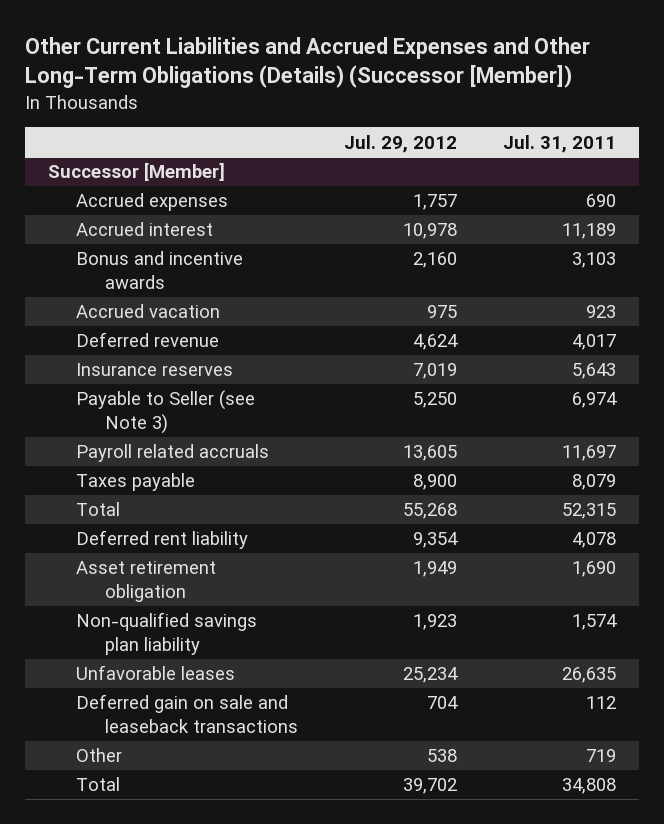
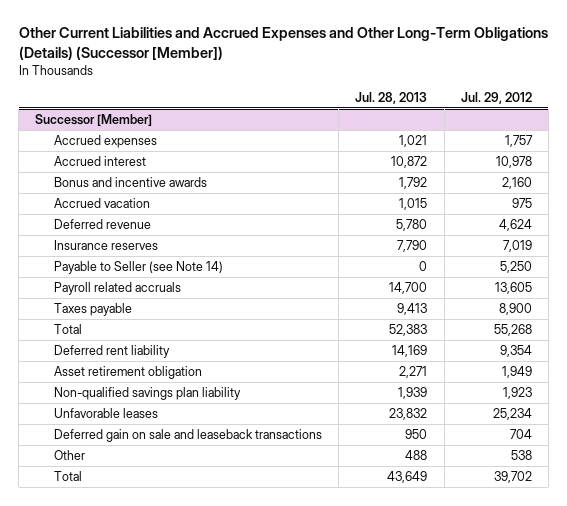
[502,134,616,153] Jul. 31, 2011 -> none
none -> [355,92,428,105] Jul. 28, 2013
[76,390,256,435] Payable to Seller (see Note 3) -> [54,260,224,274] Payable to Seller (see Note 14)

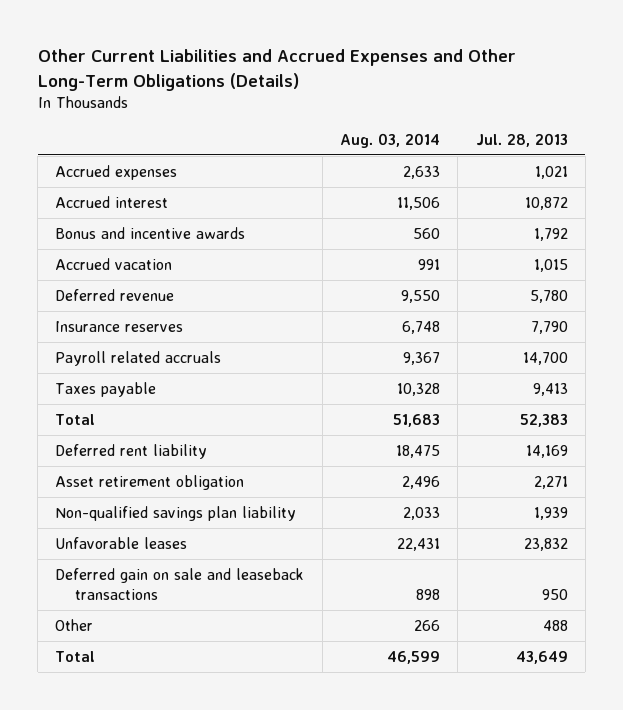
[18,27,548,60] Other Current Liabilities and Accrued Expenses and Other Long-Term Obligations (Details) (Successor [Member]) -> [37,49,516,91] Other Current Liabilities and Accrued Expenses and Other Long-Term Obligations (Details)
[460,92,532,105] Jul. 29, 2012 -> none
none -> [339,132,440,148] Aug. 03, 2014
[35,113,153,126] Successor [Member] -> none
[54,260,224,274] Payable to Seller (see Note 14) -> none

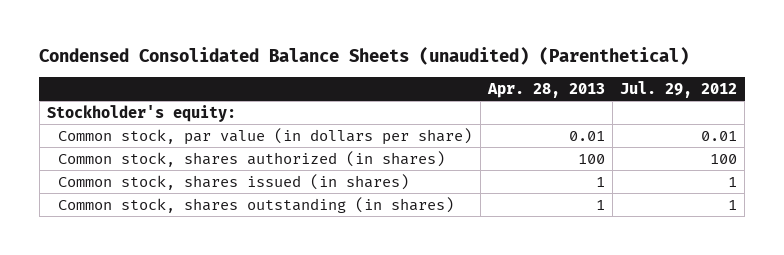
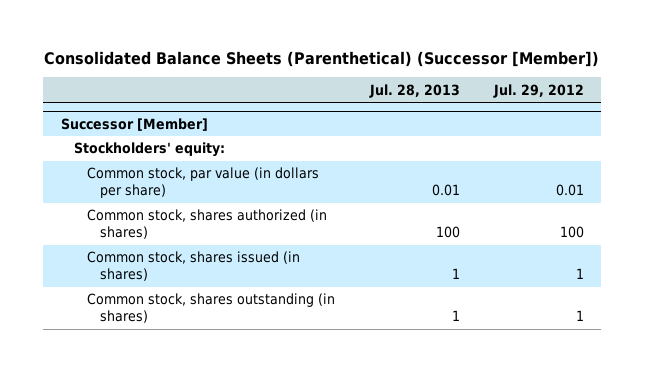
[39,47,690,66] Condensed Consolidated Balance Sheets (unaudited) (Parenthetical) -> [44,51,600,68] Consolidated Balance Sheets (Parenthetical) (Successor [Member])
[486,82,605,98] Apr. 28, 2013 -> none
none -> [368,83,460,98] Jul. 28, 2013
none -> [60,117,208,131] Successor [Member]
[47,104,237,122] Stockholder's equity: -> [73,142,225,158] Stockholders' equity:

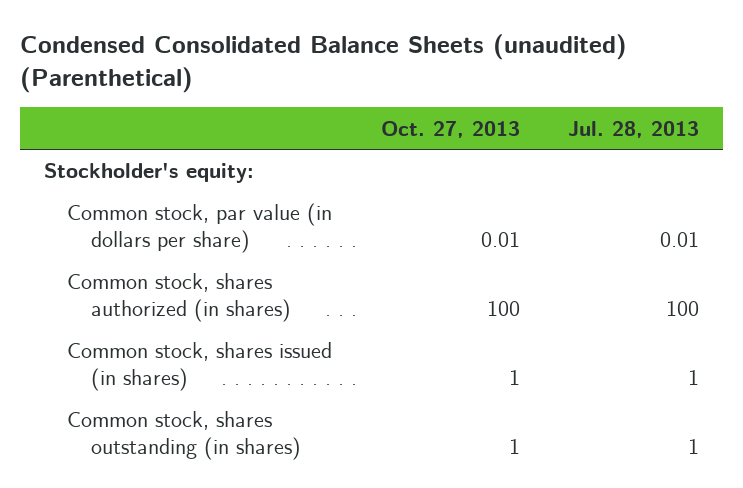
[44,51,600,68] Consolidated Balance Sheets (Parenthetical) (Successor [Member]) -> [19,33,627,93] Condensed Consolidated Balance Sheets (unaudited) (Parenthetical)
[492,83,584,98] Jul. 29, 2012 -> none
none -> [380,120,520,138] Oct. 27, 2013
[60,117,208,131] Successor [Member] -> none
[73,142,225,158] Stockholders' equity: -> [43,163,254,184] Stockholder's equity:

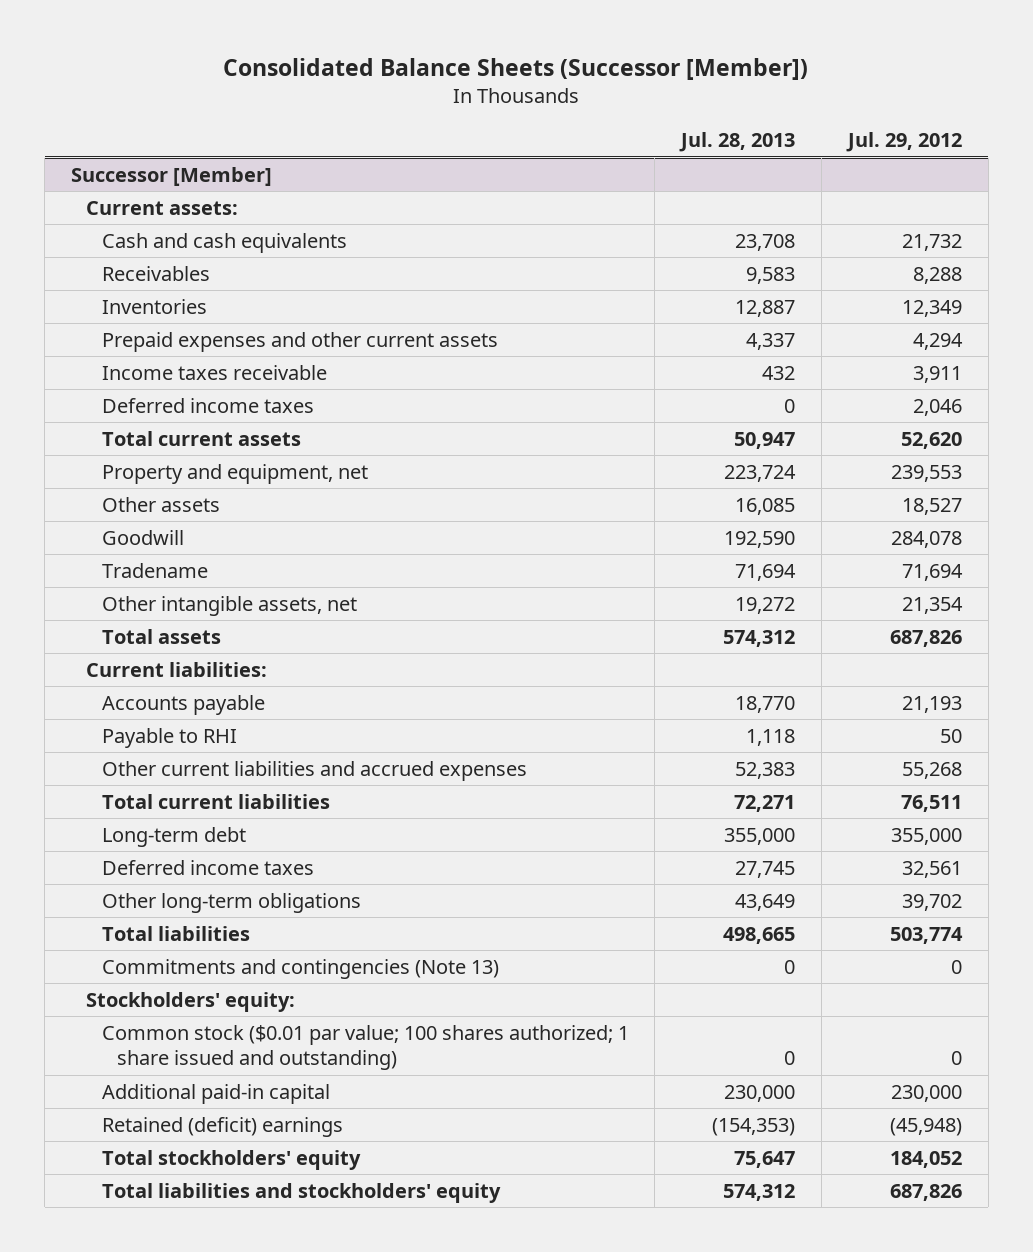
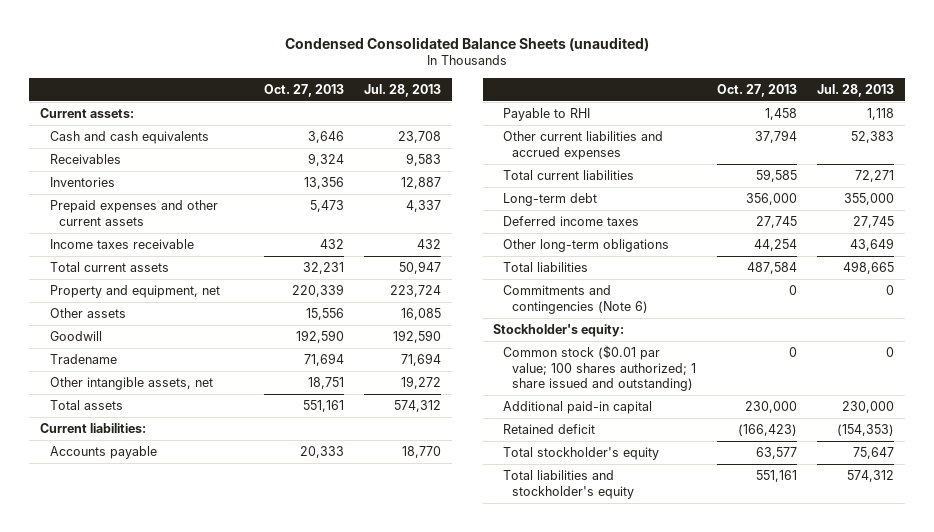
[223,58,809,81] Consolidated Balance Sheets (Successor [Member]) -> [285,36,650,51] Condensed Consolidated Balance Sheets (unaudited)
[845,132,962,153] Jul. 29, 2012 -> none
none -> [263,83,344,97] Oct. 27, 2013
[71,166,273,186] Successor [Member] -> none
[101,397,314,413] Deferred income taxes -> none
[101,958,499,979] Commitments and contingencies (Note 13) -> [502,285,649,314] Commitments and contingencies (Note 6)
[86,991,296,1012] Stockholders' equity: -> [492,324,624,338] Stockholder's equity:
[101,1116,343,1137] Retained (deficit) earnings -> [502,424,595,435] Retained deficit
[101,1149,361,1170] Total stockholders' equity -> [502,447,659,461] Total stockholder's equity
[101,1182,501,1203] Total liabilities and stockholders' equity -> [502,470,635,499] Total liabilities and stockholder's equity

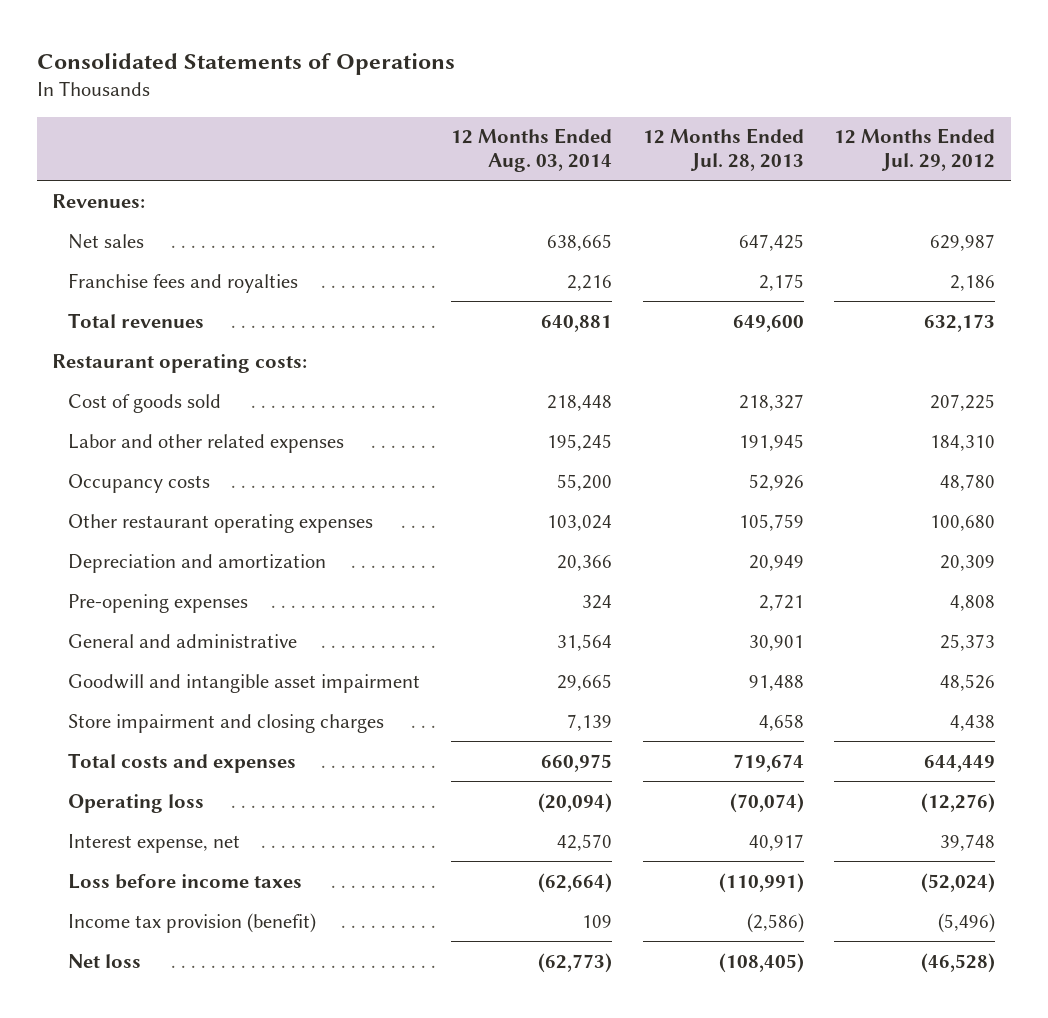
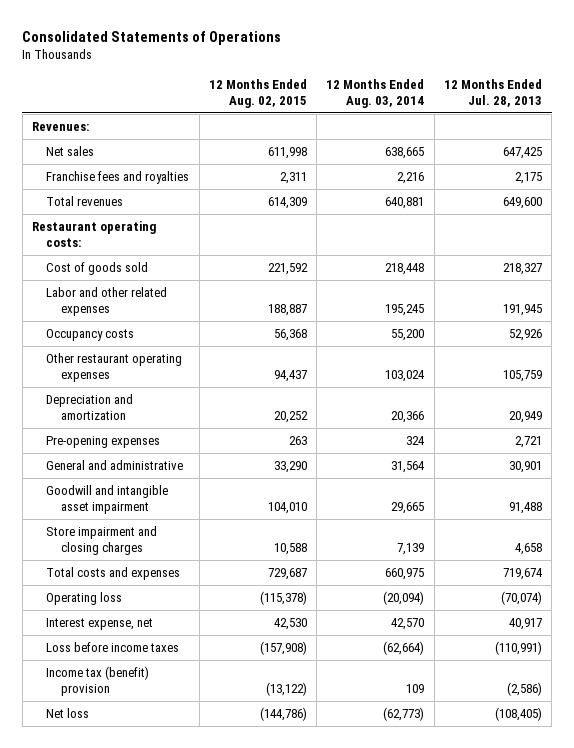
[834,128,996,172] 12 Months Ended Jul. 29, 2012 -> none
none -> [208,79,307,108] 12 Months Ended Aug. 02, 2015
[68,912,317,933] Income tax provision (benefit) -> [46,666,150,696] Income tax (benefit) provision

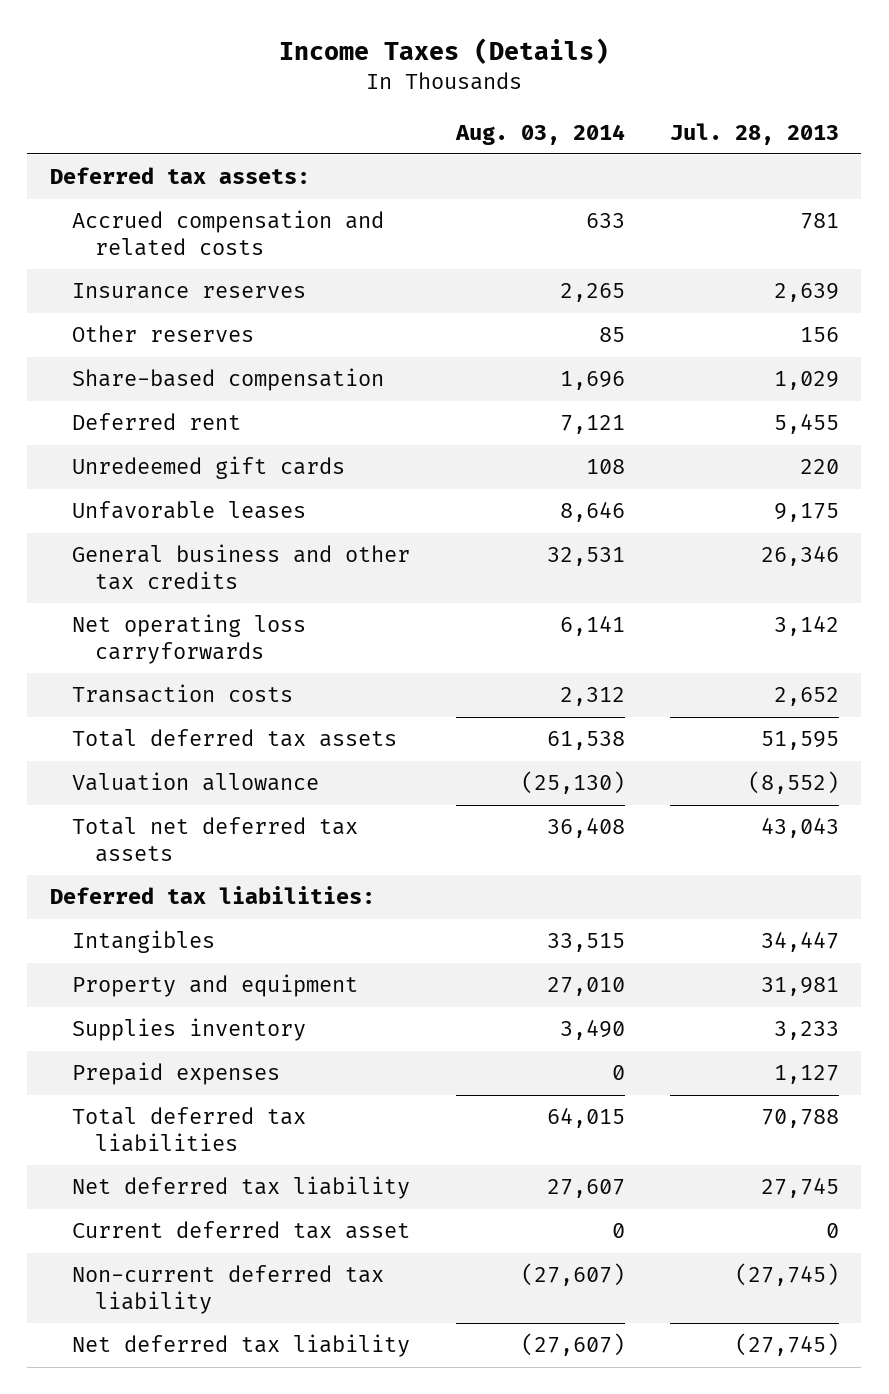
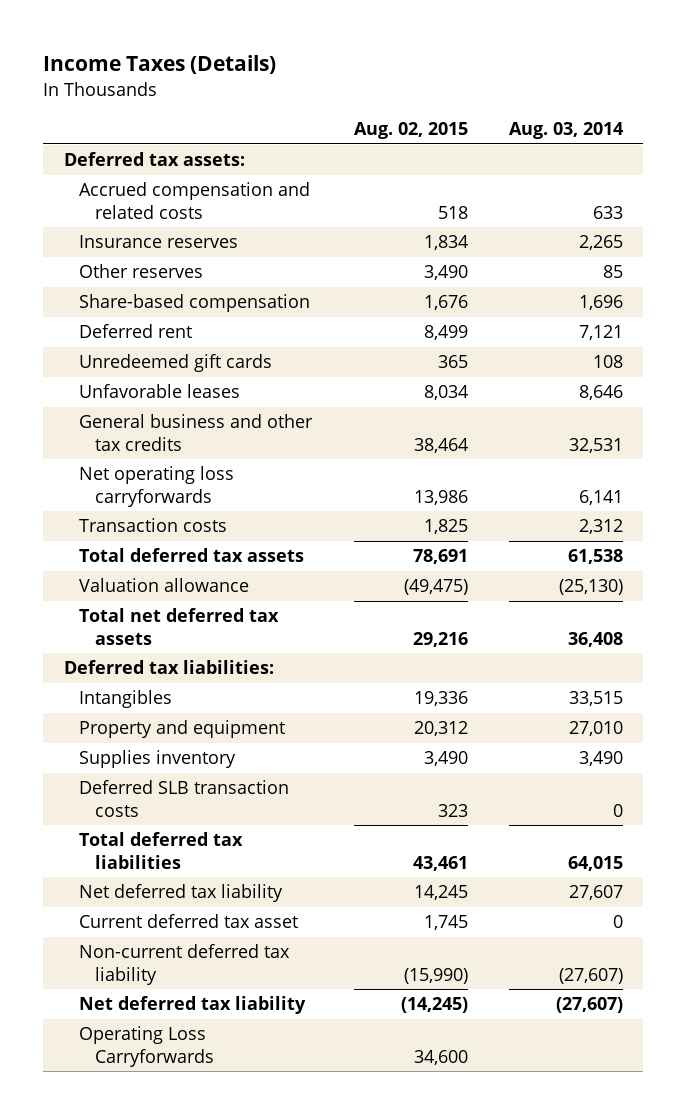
[669,122,839,145] Jul. 28, 2013 -> none
none -> [353,122,468,140] Aug. 02, 2015
[72,1062,281,1086] Prepaid expenses -> none
none -> [79,780,290,818] Deferred SLB transaction costs
none -> [79,1026,215,1068] Operating Loss Carryforwards

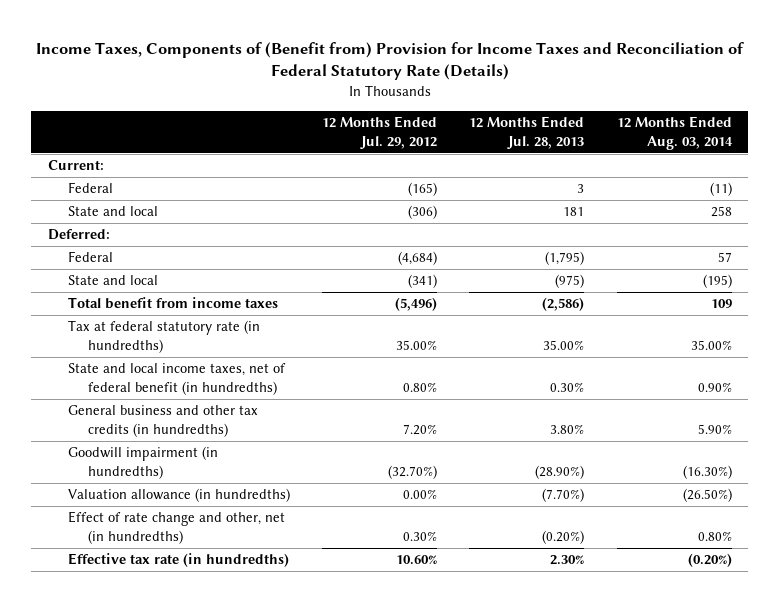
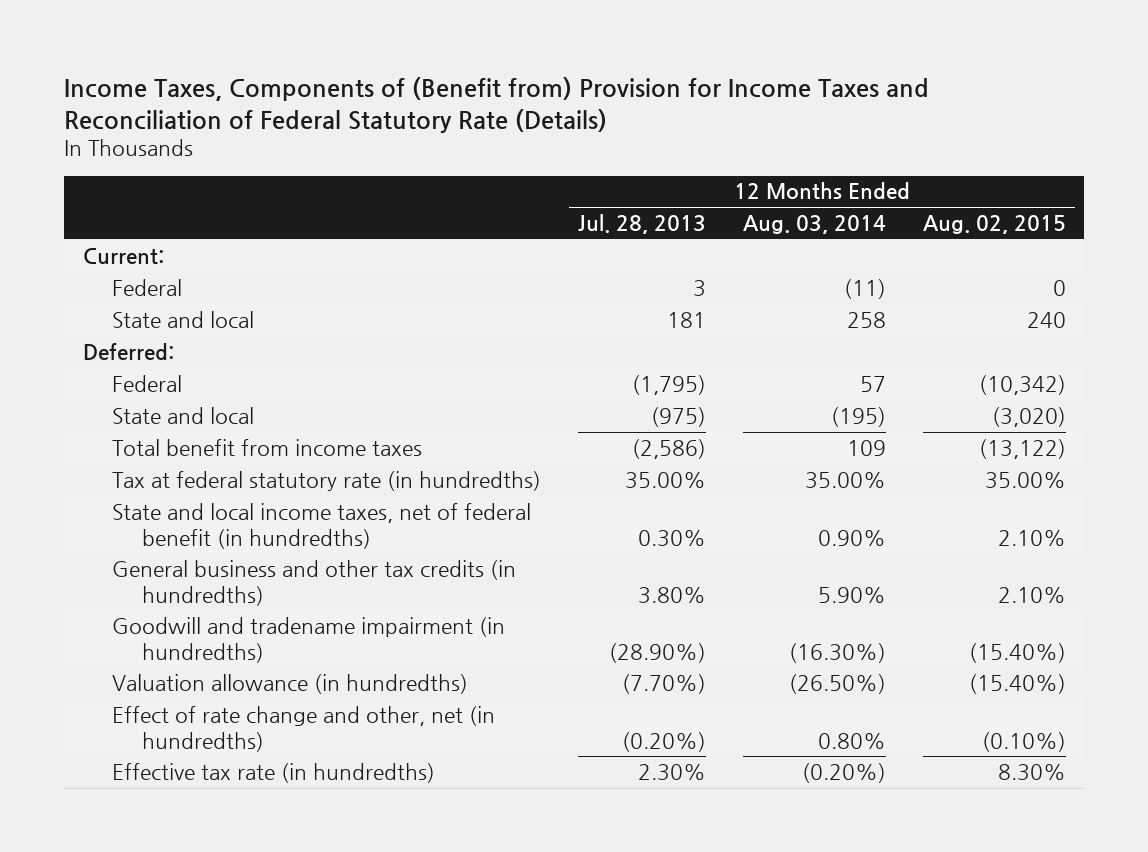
[322,115,438,149] 12 Months Ended Jul. 29, 2012 -> none
none -> [922,215,1066,235] Aug. 02, 2015
[67,446,218,479] Goodwill impairment (in hundredths) -> [112,616,506,663] Goodwill and tradename impairment (in hundredths)

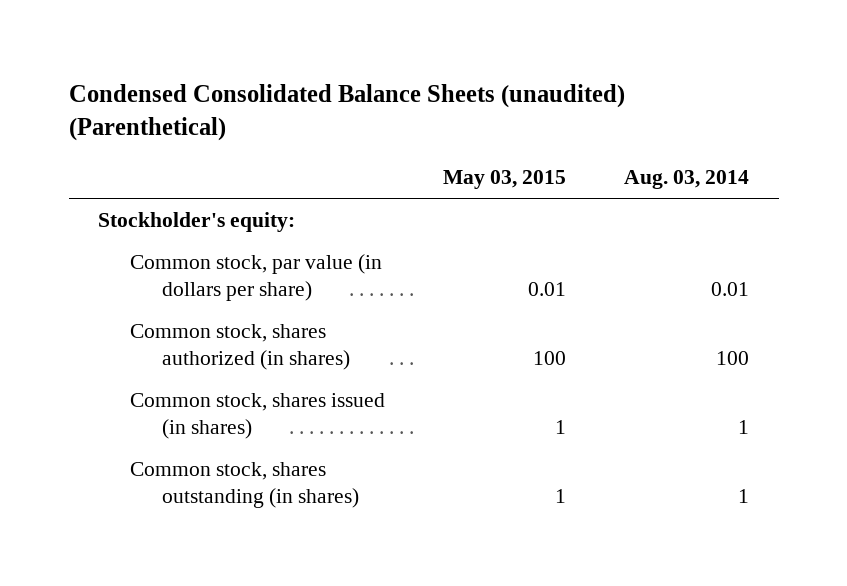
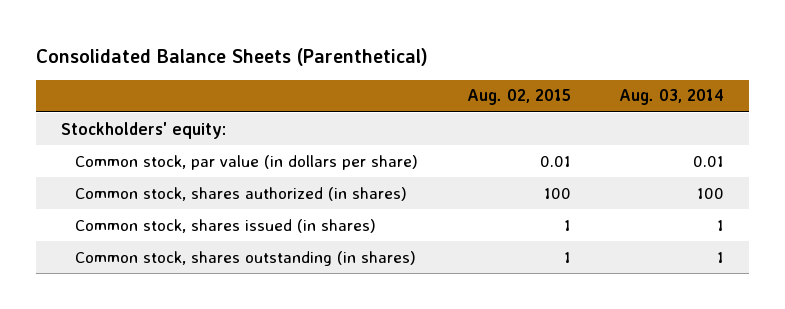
[68,83,625,142] Condensed Consolidated Balance Sheets (unaudited) (Parenthetical) -> [36,47,429,66] Consolidated Balance Sheets (Parenthetical)
[443,170,567,190] May 03, 2015 -> none
none -> [466,89,571,106] Aug. 02, 2015
[97,211,295,232] Stockholder's equity: -> [60,121,226,139] Stockholders' equity:

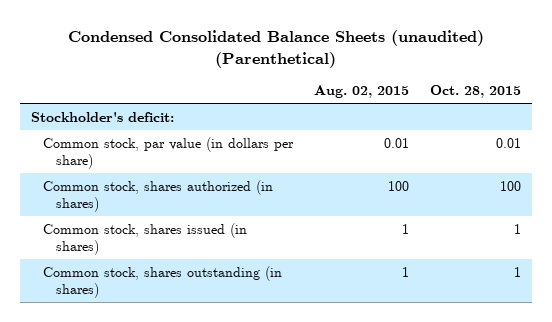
[36,47,429,66] Consolidated Balance Sheets (Parenthetical) -> [67,29,484,68] Condensed Consolidated Balance Sheets (unaudited) (Parenthetical)
[619,89,725,106] Aug. 03, 2014 -> none
none -> [430,85,522,99] Oct. 28, 2015
[60,121,226,139] Stockholders' equity: -> [30,111,174,122] Stockholder's deficit:

